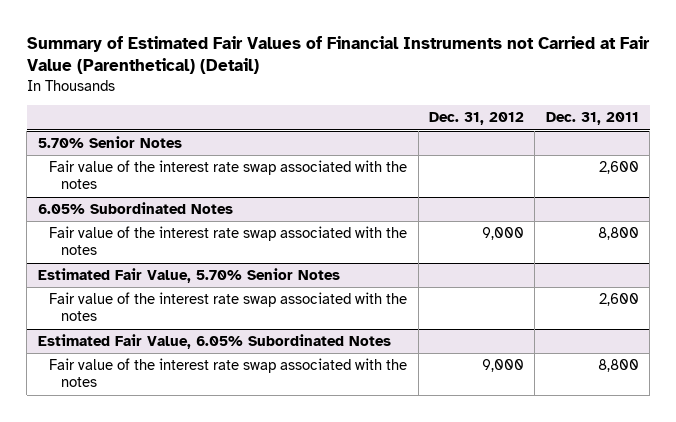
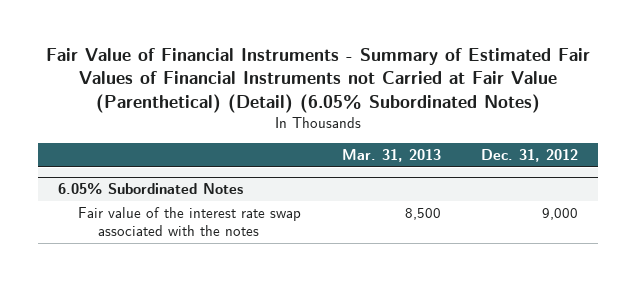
[26,36,650,75] Summary of Estimated Fair Values of Financial Instruments not Carried at Fair Value (Parenthetical) (Detail) -> [46,48,591,113] Fair Value of Financial Instruments - Summary of Estimated Fair Values of Financial Instruments not Carried at Fair Value (Parenthetical) (Detail) (6.05% Subordinated Notes)
[545,112,639,126] Dec. 31, 2011 -> none
none -> [341,149,441,163] Mar. 31, 2013
[37,136,182,149] 5.70% Senior Notes -> none
[49,160,408,190] Fair value of the interest rate swap associated with the notes -> none
[37,268,340,284] Estimated Fair Value, 5.70% Senior Notes -> none
[49,292,408,322] Fair value of the interest rate swap associated with the notes -> none
[37,334,391,350] Estimated Fair Value, 6.05% Subordinated Notes -> none
[49,358,408,388] Fair value of the interest rate swap associated with the notes -> none

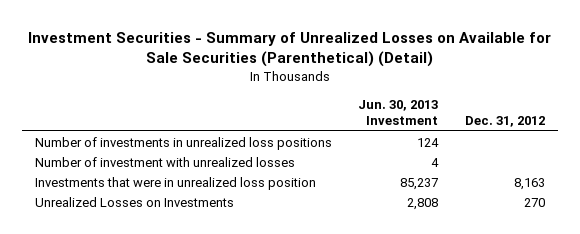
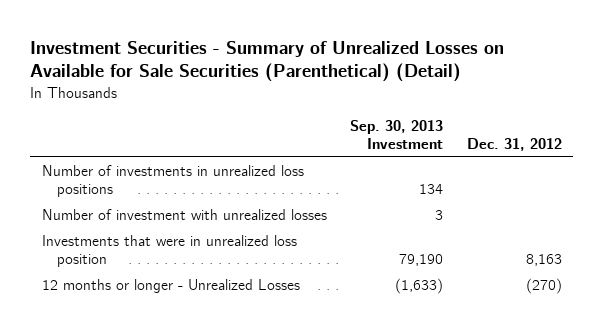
[358,99,439,126] Jun. 30, 2013 Investment -> none
none -> [350,120,444,149] Sep. 30, 2013 Investment
[35,196,235,207] Unrealized Losses on Investments -> none
none -> [42,279,301,294] 12 months or longer - Unrealized Losses

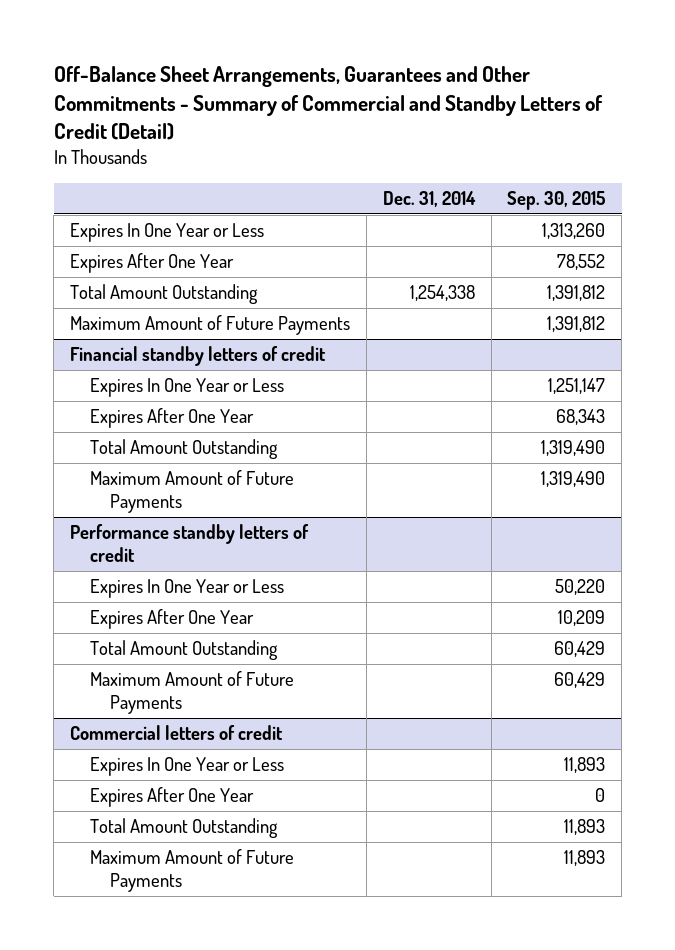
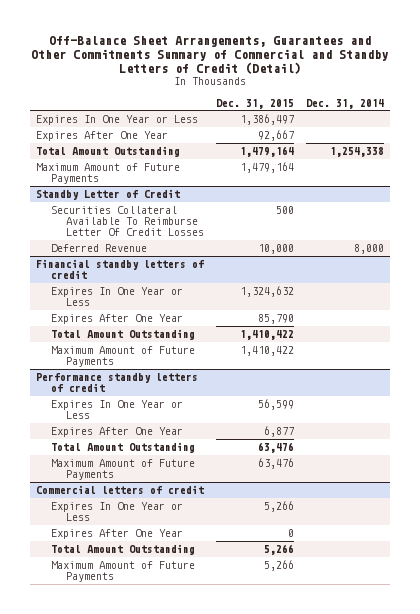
[53,66,603,141] Off-Balance Sheet Arrangements, Guarantees and Other Commitments - Summary of Commercial and Standby Letters of Credit (Detail) -> [31,35,389,75] Off-Balance Sheet Arrangements, Guarantees and Other Commitments Summary of Commercial and Standby Letters of Credit (Detail)
[507,190,606,210] Sep. 30, 2015 -> none
none -> [216,98,295,109] Dec. 31, 2015
none -> [36,189,181,201] Standby Letter of Credit
none -> [50,206,204,237] Securities Collateral Available To Reimburse Letter Of Credit Losses
none -> [50,244,147,253] Deferred Revenue

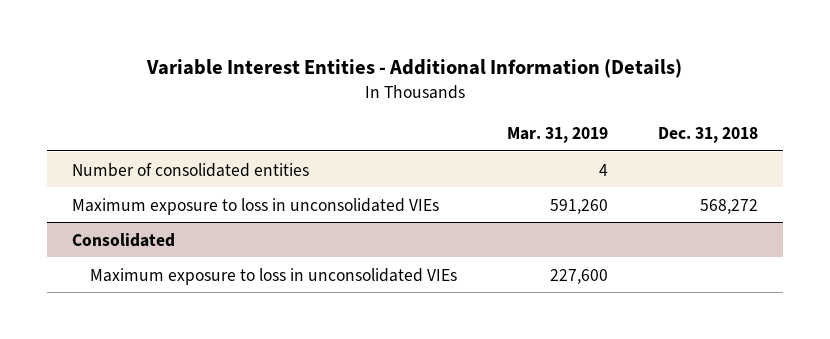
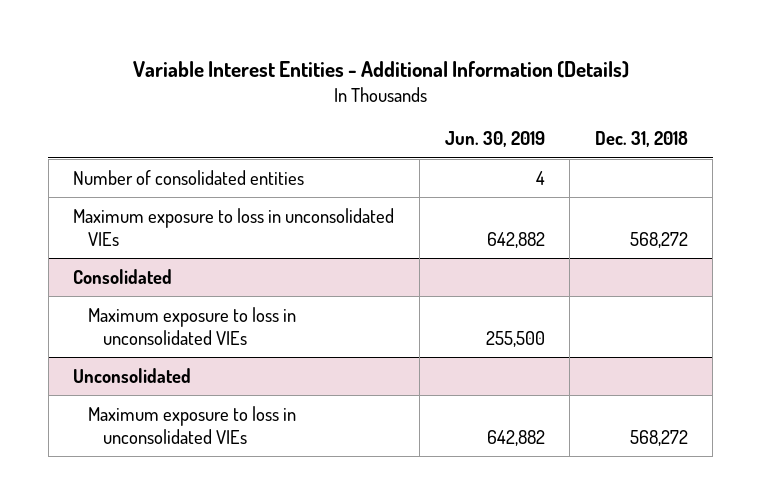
[507,126,609,143] Mar. 31, 2019 -> none
none -> [444,131,545,148] Jun. 30, 2019
none -> [73,367,192,383] Unconsolidated
none -> [88,405,297,445] Maximum exposure to loss in unconsolidated VIEs

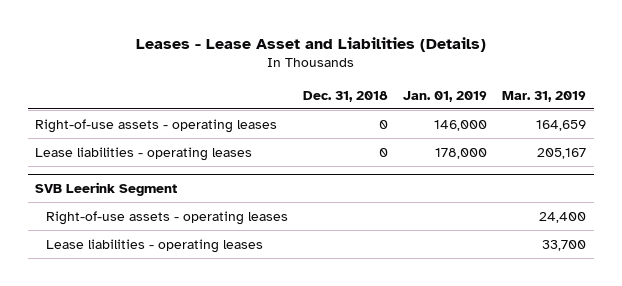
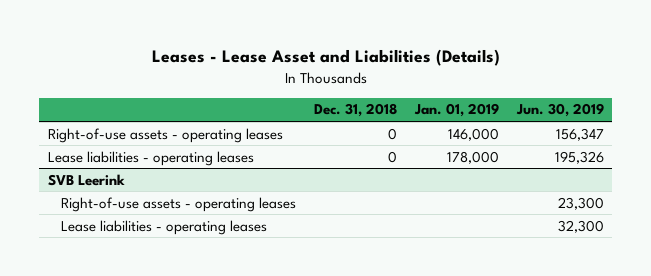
[502,90,587,102] Mar. 31, 2019 -> none
none -> [515,103,604,118] Jun. 30, 2019
[35,181,178,196] SVB Leerink Segment -> [47,173,125,186] SVB Leerink

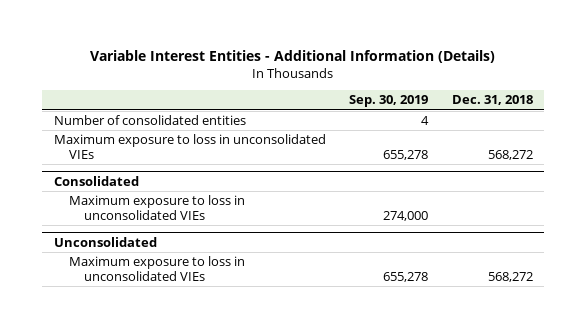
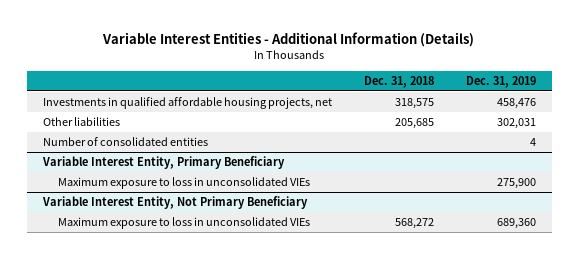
[349,95,429,108] Sep. 30, 2019 -> none
none -> [465,75,536,88] Dec. 31, 2019
none -> [42,97,332,110] Investments in qualified affordable housing projects, net
none -> [42,117,120,127] Other liabilities
[53,134,326,160] Maximum exposure to loss in unconsolidated VIEs -> none
[53,175,139,186] Consolidated -> [41,156,285,170] Variable Interest Entity, Primary Beneficiary
[53,236,157,247] Unconsolidated -> [41,196,308,210] Variable Interest Entity, Not Primary Beneficiary

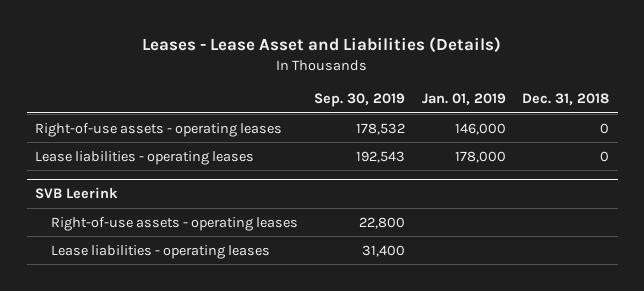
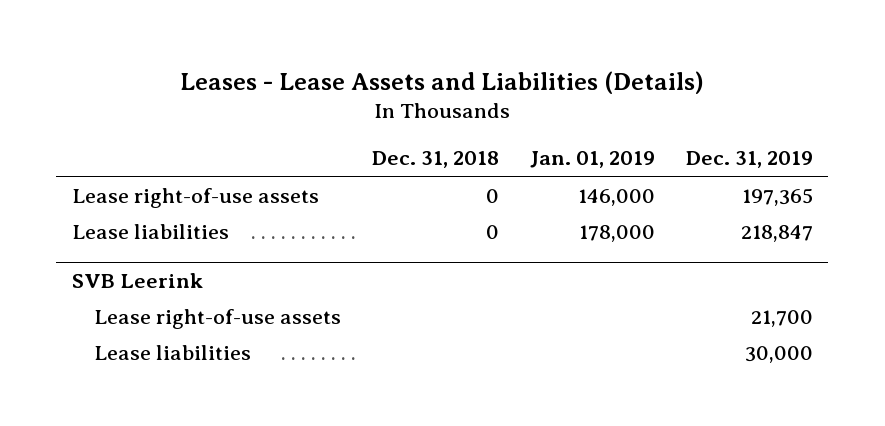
[142,36,502,53] Leases - Lease Asset and Liabilities (Details) -> [180,70,705,94] Leases - Lease Assets and Liabilities (Details)
[314,93,406,108] Sep. 30, 2019 -> none
none -> [685,151,813,169] Dec. 31, 2019
[35,122,283,137] Right-of-use assets - operating leases -> [71,187,319,208] Lease right-of-use assets
[35,150,255,165] Lease liabilities - operating leases -> [71,223,229,239] Lease liabilities
[51,216,299,231] Right-of-use assets - operating leases -> [93,308,341,329] Lease right-of-use assets
[51,244,271,259] Lease liabilities - operating leases -> [93,344,251,360] Lease liabilities

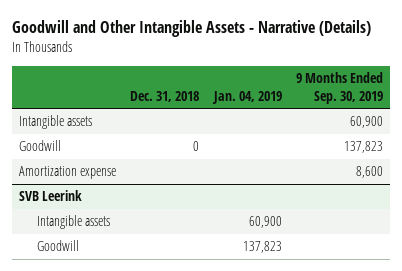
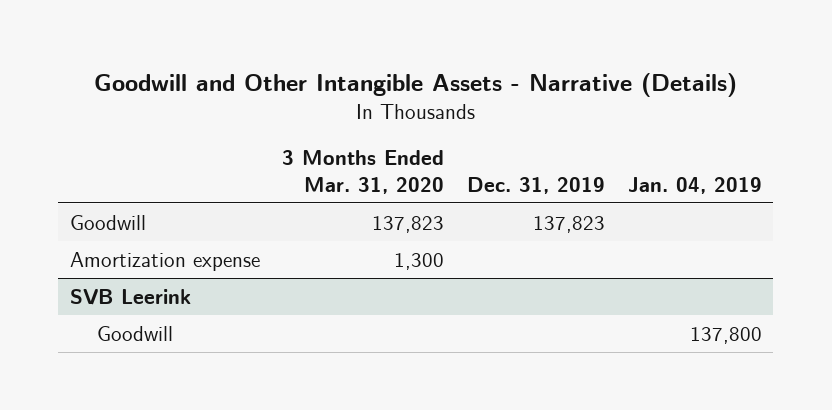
[130,90,200,102] Dec. 31, 2018 -> none
[296,72,384,104] 9 Months Ended Sep. 30, 2019 -> none
none -> [282,150,445,194] 3 Months Ended Mar. 31, 2020
none -> [467,176,606,194] Dec. 31, 2019
[18,115,92,130] Intangible assets -> none
[37,215,111,230] Intangible assets -> none
[242,241,282,254] 137,823 -> [689,326,762,344] 137,800

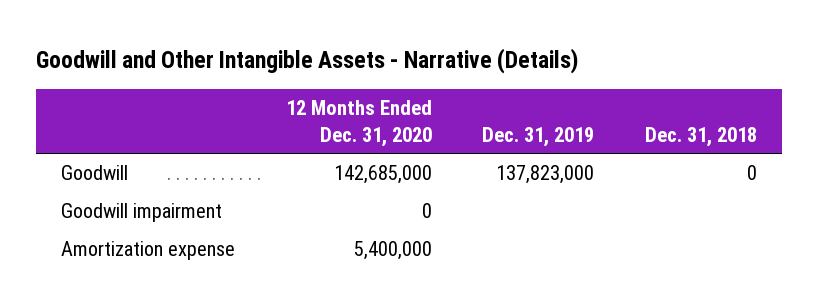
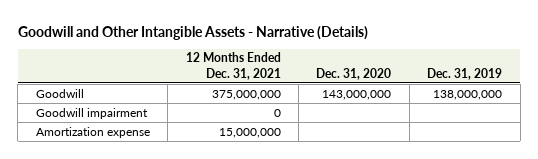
[285,99,432,147] 12 Months Ended Dec. 31, 2020 -> none
[645,126,758,147] Dec. 31, 2018 -> none
none -> [185,52,281,80] 12 Months Ended Dec. 31, 2021
none -> [316,67,392,80] Dec. 31, 2020
[496,165,595,185] 137,823,000 -> [433,89,503,100] 138,000,000

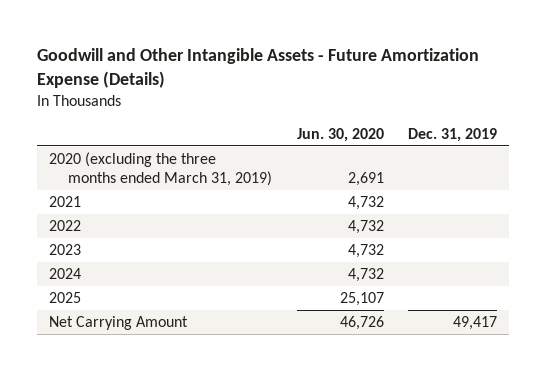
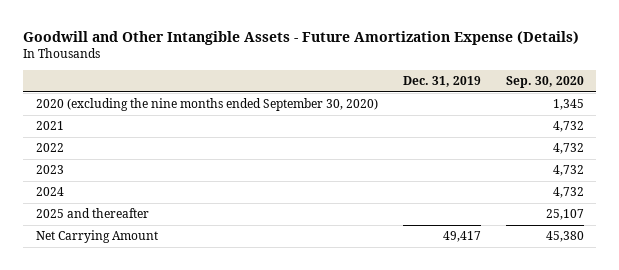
[296,127,384,142] Jun. 30, 2020 -> none
none -> [505,76,584,89] Sep. 30, 2020
[49,152,273,186] 2020 (excluding the three months ended March 31, 2019) -> [35,98,378,112] 2020 (excluding the nine months ended September 30, 2020)
[49,292,82,304] 2025 -> none
none -> [35,208,149,219] 2025 and thereafter

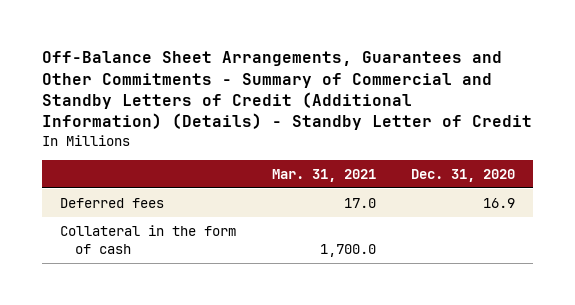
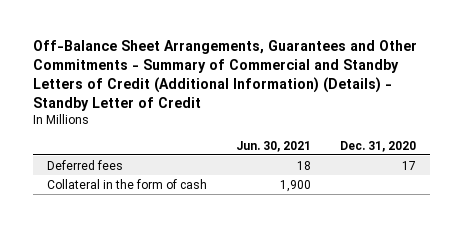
[271,168,376,182] Mar. 31, 2021 -> none
none -> [235,140,311,152] Jun. 30, 2021
[483,198,516,209] 16.9 -> [401,160,416,170] 17

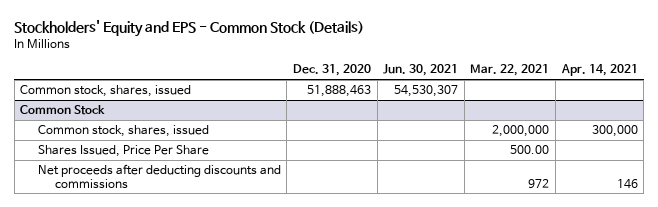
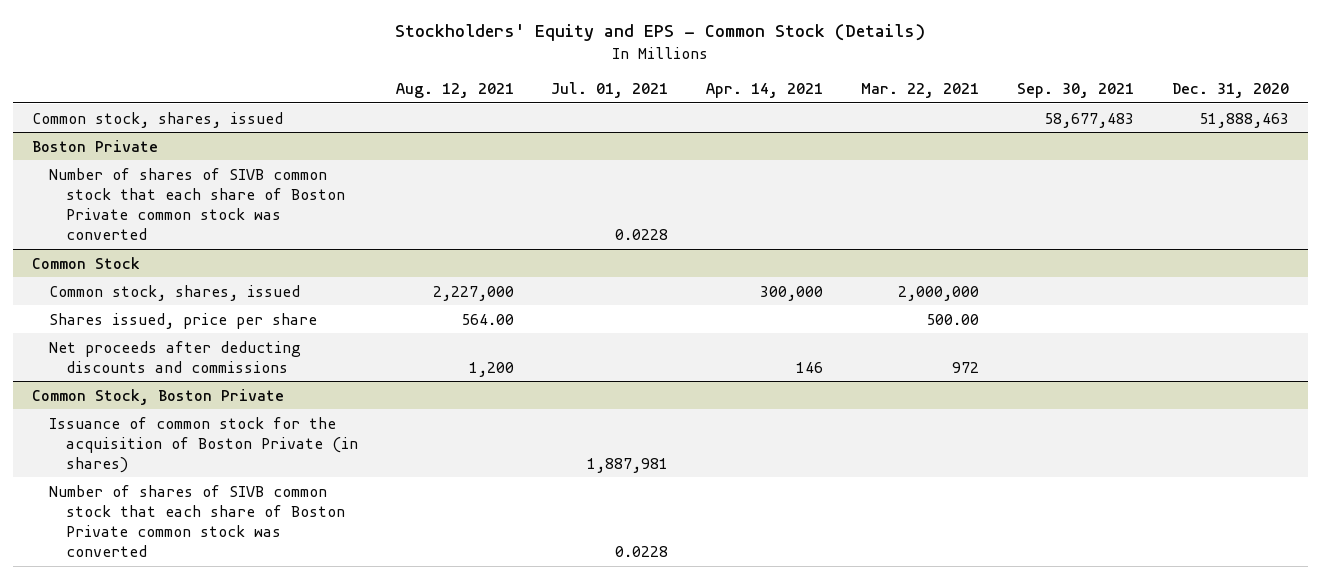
[383,64,459,77] Jun. 30, 2021 -> none
none -> [395,83,514,99] Aug. 12, 2021
none -> [551,82,669,99] Jul. 01, 2021
none -> [1017,83,1135,99] Sep. 30, 2021
none -> [31,139,158,152] Boston Private
none -> [48,167,345,241] Number of shares of SIVB common stock that each share of Boston Private common stock was converted
[37,145,209,158] Shares Issued, Price Per Share -> [48,312,317,329] Shares issued, price per share
none -> [31,388,284,405] Common Stock, Boston Private
none -> [48,416,358,473] Issuance of common stock for the acquisition of Boston Private (in shares)
none -> [48,484,345,558] Number of shares of SIVB common stock that each share of Boston Private common stock was converted

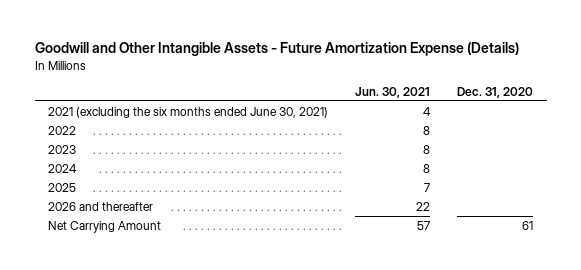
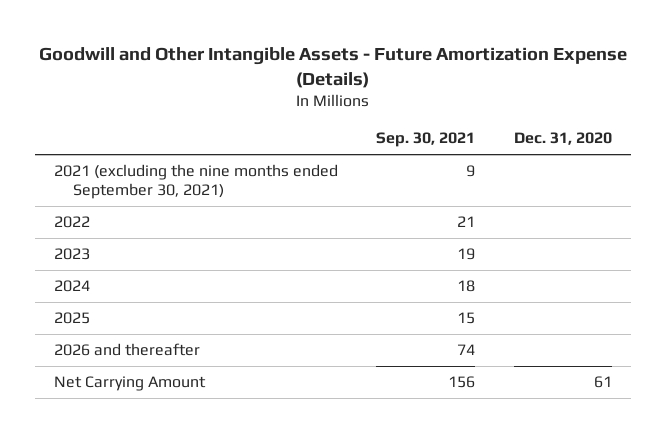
[355,86,431,98] Jun. 30, 2021 -> none
none -> [376,132,476,148] Sep. 30, 2021
[48,106,329,118] 2021 (excluding the six months ended June 30, 2021) -> [54,163,339,199] 2021 (excluding the nine months ended September 30, 2021)

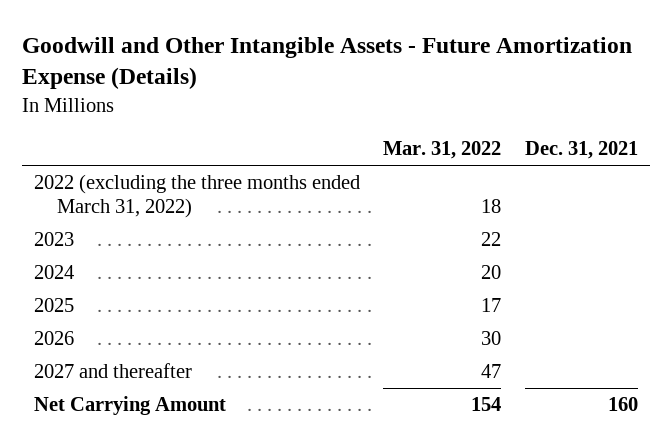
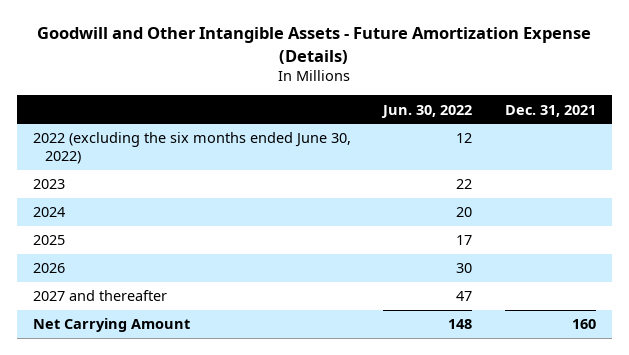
[383,141,502,160] Mar. 31, 2022 -> none
none -> [381,104,473,118] Jun. 30, 2022
[33,174,360,219] 2022 (excluding the three months ended March 31, 2022) -> [32,132,351,165] 2022 (excluding the six months ended June 30, 2022)

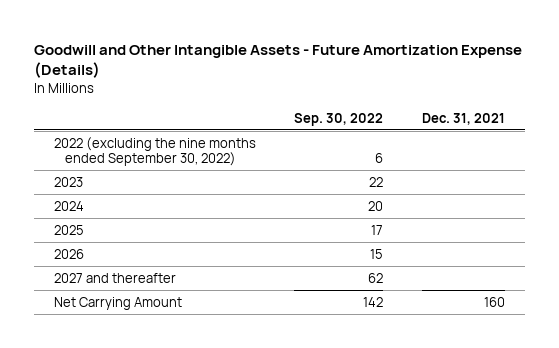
[381,104,473,118] Jun. 30, 2022 -> none
none -> [294,112,384,126] Sep. 30, 2022
[32,132,351,165] 2022 (excluding the six months ended June 30, 2022) -> [53,136,256,167] 2022 (excluding the nine months ended September 30, 2022)

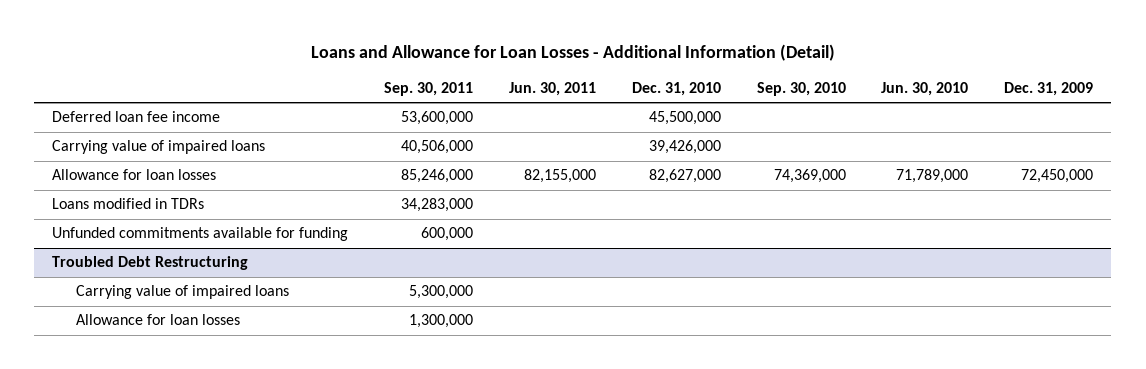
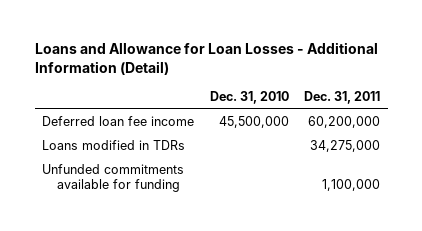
[384,82,474,97] Sep. 30, 2011 -> none
[509,82,597,97] Jun. 30, 2011 -> none
[756,82,846,97] Sep. 30, 2010 -> none
[881,82,969,97] Jun. 30, 2010 -> none
[1004,82,1094,97] Dec. 31, 2009 -> none
none -> [304,91,381,105] Dec. 31, 2011
[52,140,266,155] Carrying value of impaired loans -> none
[52,169,217,181] Allowance for loan losses -> none
[52,256,249,271] Troubled Debt Restructuring -> none
[76,285,290,300] Carrying value of impaired loans -> none
[76,314,241,326] Allowance for loan losses -> none

